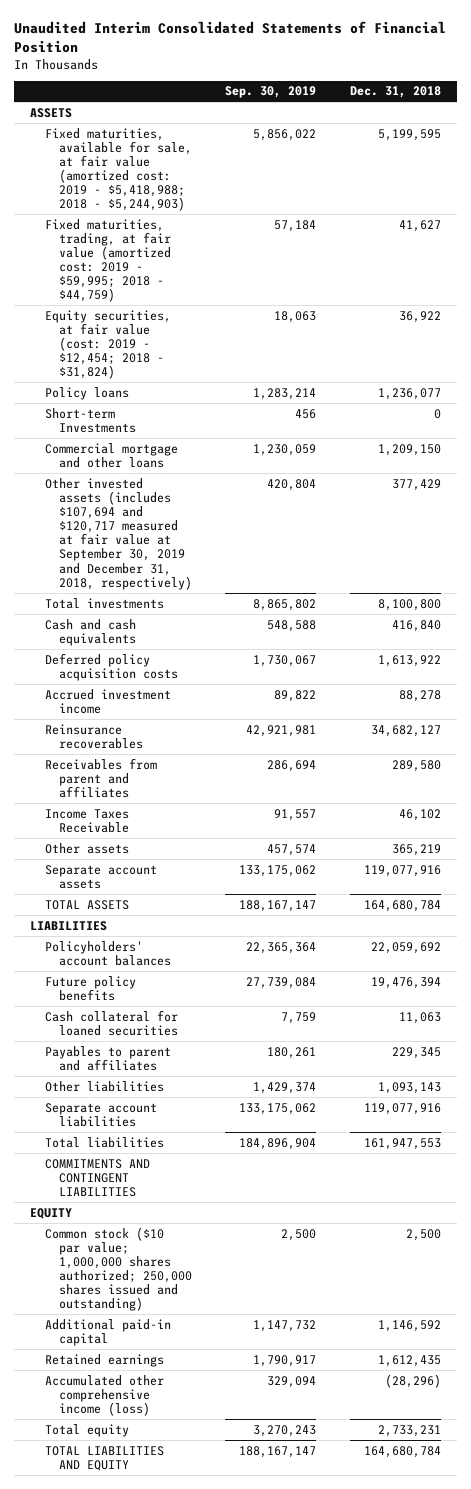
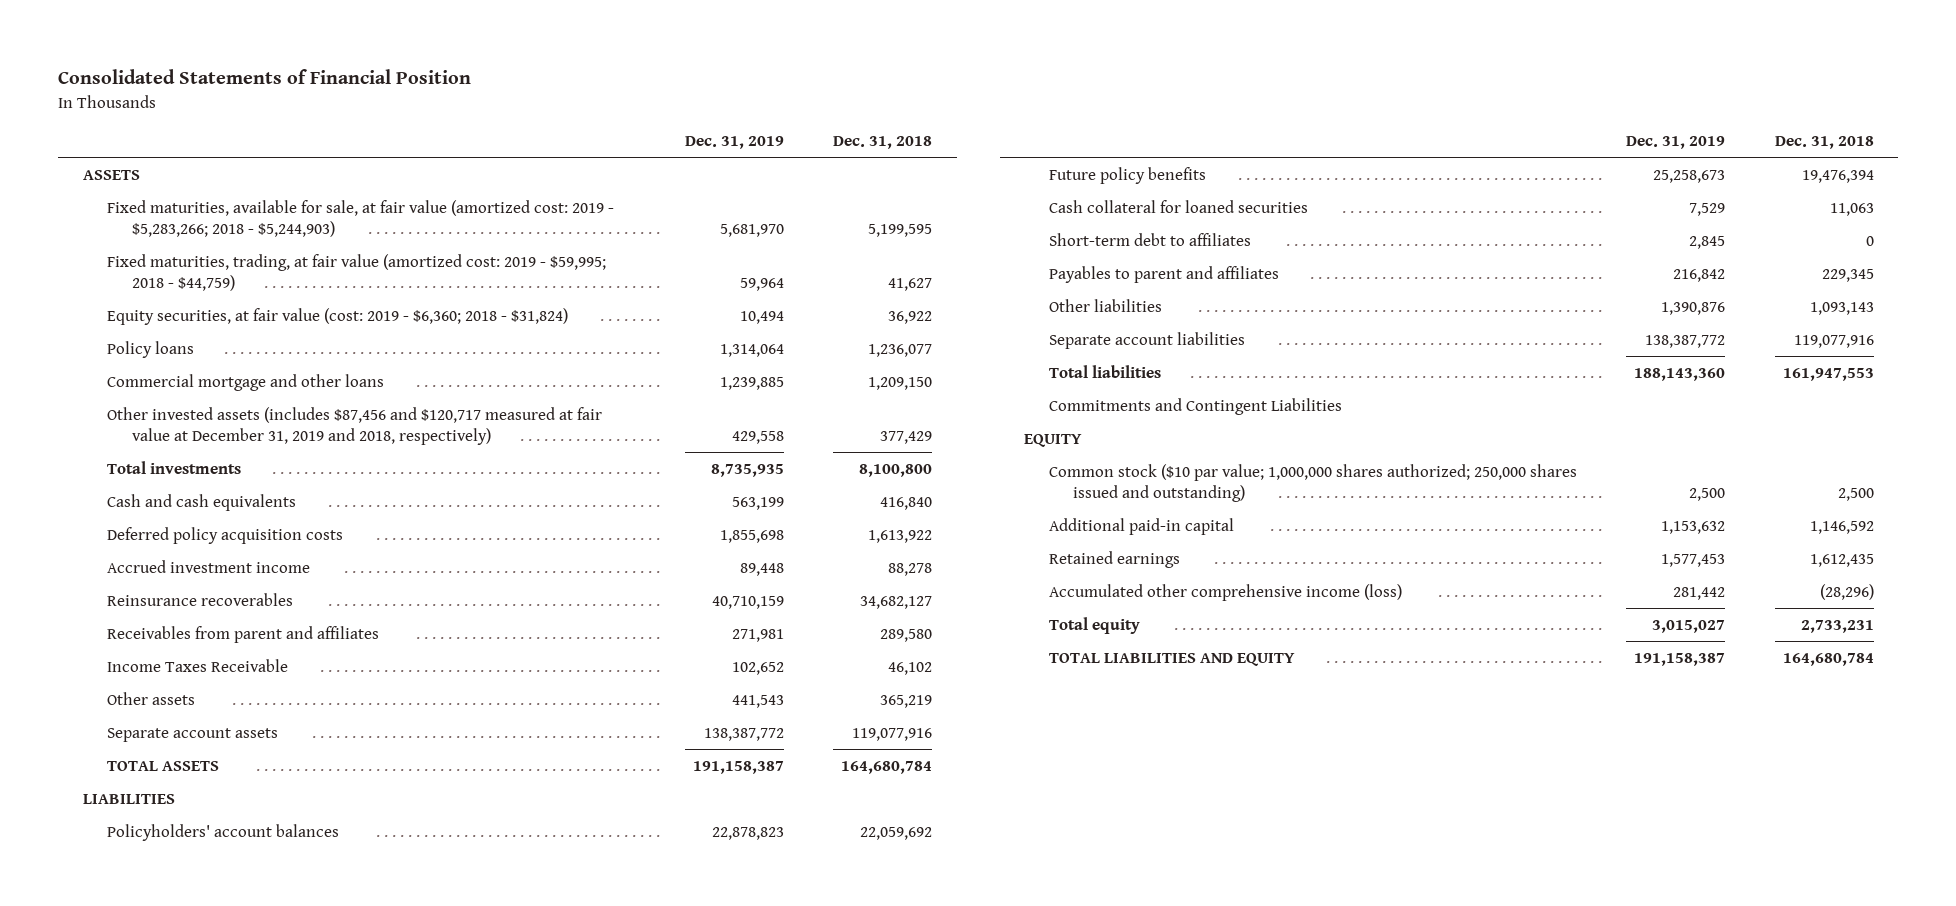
[13,20,446,53] Unaudited Interim Consolidated Statements of Financial Position -> [57,69,471,85] Consolidated Statements of Financial Position
[225,86,317,99] Sep. 30, 2019 -> none
none -> [684,136,784,150] Dec. 31, 2019
[44,127,192,212] Fixed maturities, available for sale, at fair value (amortized cost: 2019 - $5,418,988; 2018 - $5,244,903) -> [107,199,615,237] Fixed maturities, available for sale, at fair value (amortized cost: 2019 - $5,283,266; 2018 - $5,244,903)
[44,309,171,380] Equity securities, at fair value (cost: 2019 - $12,454; 2018 - $31,824) -> [107,307,569,325] Equity securities, at fair value (cost: 2019 - $6,360; 2018 - $31,824)
[44,407,136,433] Short-term Investments -> none
[44,477,192,590] Other invested assets (includes $107,694 and $120,717 measured at fair value at September 30, 2019 and December 31, 2018, respectively) -> [107,406,603,445] Other invested assets (includes $87,456 and $120,717 measured at fair value at December 31, 2019 and 2018, respectively)
none -> [1048,232,1251,246] Short-term debt to affiliates
[44,1158,150,1197] COMMITMENTS AND CONTINGENT LIABILITIES -> [1048,397,1342,415] Commitments and Contingent Liabilities

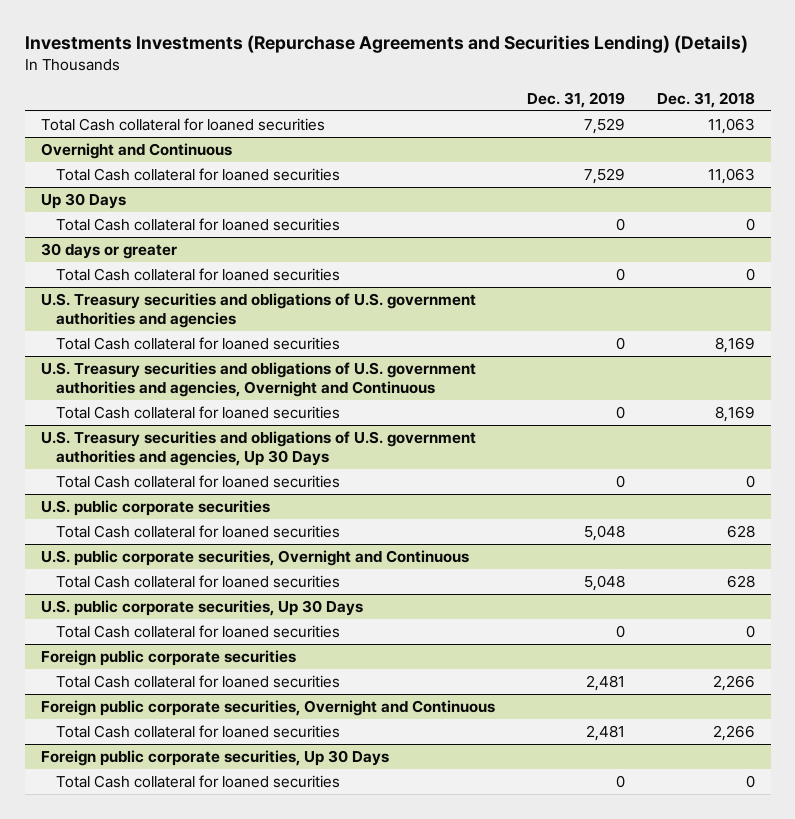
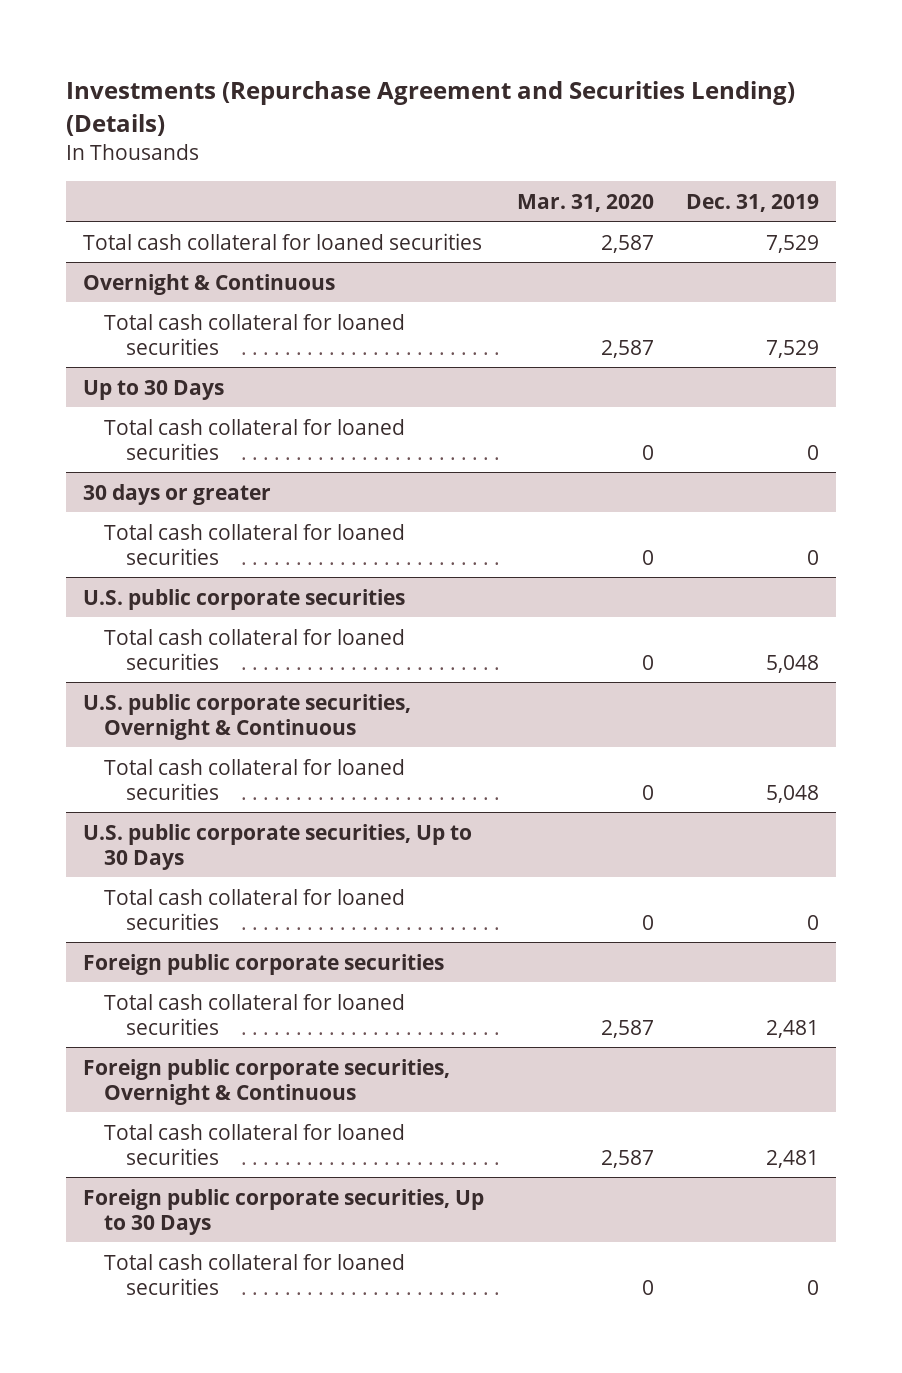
[24,34,748,53] Investments Investments (Repurchase Agreements and Securities Lending) (Details) -> [66,81,796,136] Investments (Repurchase Agreement and Securities Lending) (Details)
[656,91,755,108] Dec. 31, 2018 -> none
none -> [516,193,654,212] Mar. 31, 2020
[40,117,325,131] Total Cash collateral for loaned securities -> [82,232,482,250] Total cash collateral for loaned securities
[40,142,232,159] Overnight and Continuous -> [82,273,335,295] Overnight & Continuous
[55,167,340,181] Total Cash collateral for loaned securities -> [104,313,406,355] Total cash collateral for loaned securities
[40,192,126,209] Up 30 Days -> [82,379,224,400] Up to 30 Days
[55,217,340,231] Total Cash collateral for loaned securities -> [104,418,406,460] Total cash collateral for loaned securities
[40,292,476,329] U.S. Treasury securities and obligations of U.S. government authorities and agencies -> none
[55,336,340,350] Total Cash collateral for loaned securities -> none
[40,361,476,398] U.S. Treasury securities and obligations of U.S. government authorities and agencies, Overnight and Continuous -> none
[55,405,340,419] Total Cash collateral for loaned securities -> none
[40,430,476,467] U.S. Treasury securities and obligations of U.S. government authorities and agencies, Up 30 Days -> none
[55,474,340,488] Total Cash collateral for loaned securities -> none
[55,267,340,281] Total Cash collateral for loaned securities -> [104,523,406,565] Total cash collateral for loaned securities
[55,524,340,538] Total Cash collateral for loaned securities -> [104,628,406,670] Total cash collateral for loaned securities
[40,549,469,566] U.S. public corporate securities, Overnight and Continuous -> [82,693,411,740] U.S. public corporate securities, Overnight & Continuous
[55,574,340,588] Total Cash collateral for loaned securities -> [104,758,406,800] Total cash collateral for loaned securities
[40,599,363,616] U.S. public corporate securities, Up 30 Days -> [82,823,472,870] U.S. public corporate securities, Up to 30 Days
[55,624,340,638] Total Cash collateral for loaned securities -> [104,888,406,930] Total cash collateral for loaned securities
[55,674,340,688] Total Cash collateral for loaned securities -> [104,993,406,1035] Total cash collateral for loaned securities
[40,699,495,716] Foreign public corporate securities, Overnight and Continuous -> [82,1058,450,1105] Foreign public corporate securities, Overnight & Continuous
[55,724,340,738] Total Cash collateral for loaned securities -> [104,1123,406,1165] Total cash collateral for loaned securities
[40,749,389,766] Foreign public corporate securities, Up 30 Days -> [82,1188,484,1235] Foreign public corporate securities, Up to 30 Days
[55,774,340,788] Total Cash collateral for loaned securities -> [104,1253,406,1295] Total cash collateral for loaned securities

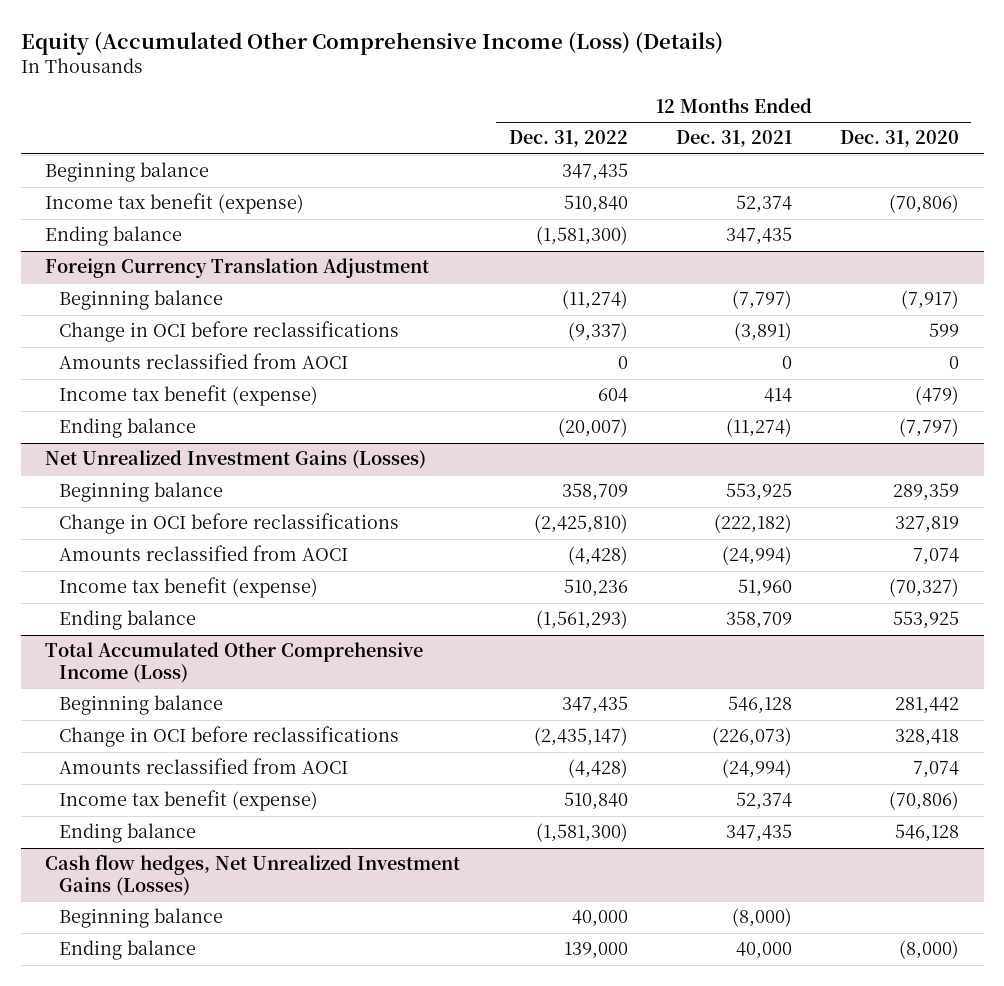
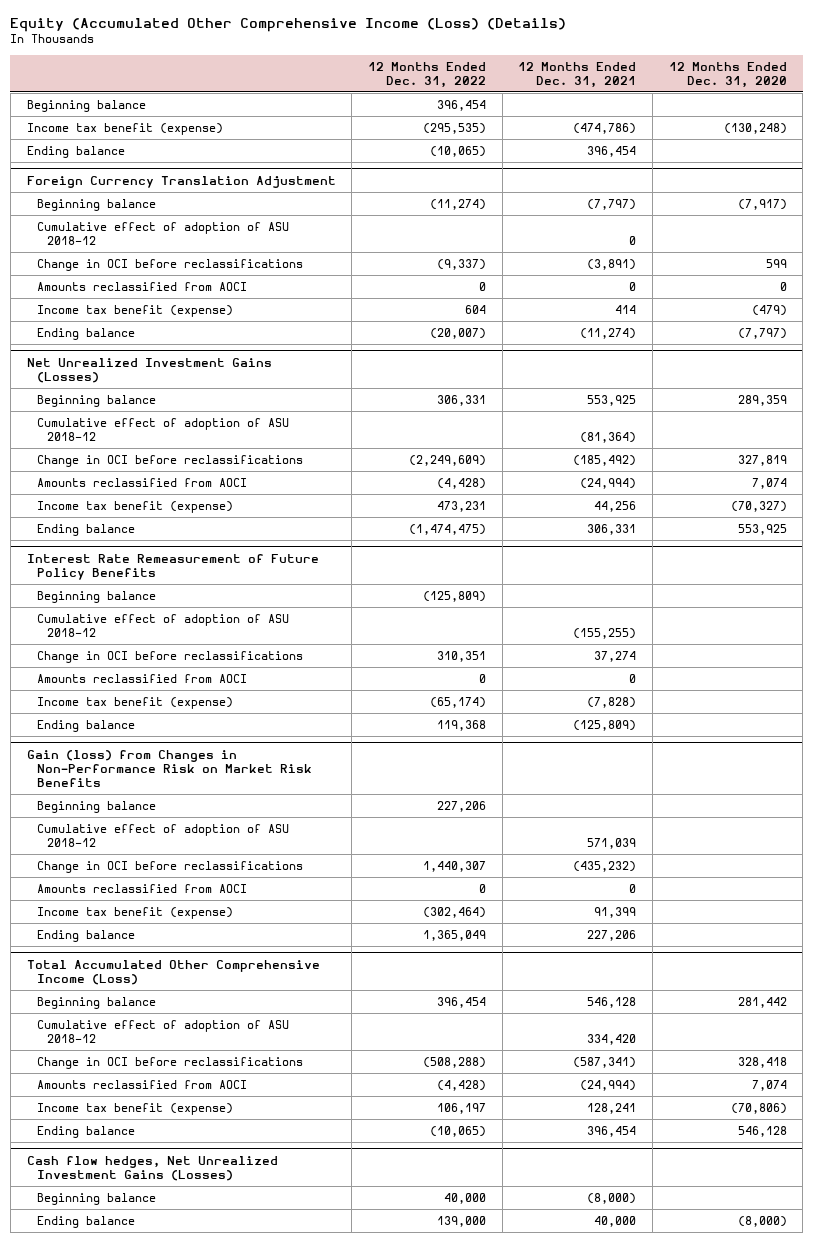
[561,163,628,182] 347,435 -> [436,99,486,111] 396,454
[563,195,628,214] 510,840 -> [422,122,486,134] (295,535)
[735,195,792,214] 52,374 -> [573,122,637,134] (474,786)
[889,194,960,214] (70,806) -> [723,122,787,134] (130,248)
[535,226,628,246] (1,581,300) -> [429,145,486,157] (10,065)
[725,227,792,246] 347,435 -> [587,145,637,157] 396,454
none -> [36,221,289,245] Cumulative effect of adoption of ASU 2018-12
[561,483,628,502] 358,709 -> [436,394,486,406] 306,331
none -> [36,417,289,441] Cumulative effect of adoption of ASU 2018-12
[533,514,628,534] (2,425,810) -> [408,454,486,466] (2,249,609)
[713,514,792,534] (222,182) -> [573,454,637,466] (185,492)
[563,579,628,598] 510,236 -> [436,500,486,512] 473,231
[737,579,792,598] 51,960 -> [594,500,637,512] 44,256
[535,610,628,630] (1,561,293) -> [408,523,486,535] (1,474,475)
[725,611,792,630] 358,709 -> [587,523,637,535] 306,331
none -> [26,553,319,580] Interest Rate Remeasurement of Future Policy Benefits
none -> [36,590,156,603] Beginning balance
none -> [36,613,289,637] Cumulative effect of adoption of ASU 2018-12
none -> [36,650,303,663] Change in OCI before reclassifications
none -> [36,673,247,683] Amounts reclassified from AOCI
none -> [36,696,233,709] Income tax benefit (expense)
none -> [36,719,135,732] Ending balance
none -> [26,749,312,787] Gain (loss) from Changes in Non-Performance Risk on Market Risk Benefits
none -> [36,800,156,813] Beginning balance
none -> [36,823,289,847] Cumulative effect of adoption of ASU 2018-12
none -> [36,860,303,873] Change in OCI before reclassifications
none -> [36,883,247,893] Amounts reclassified from AOCI
none -> [36,906,233,919] Income tax benefit (expense)
none -> [36,929,135,942] Ending balance
[561,696,628,715] 347,435 -> [436,996,486,1008] 396,454
none -> [36,1019,289,1043] Cumulative effect of adoption of ASU 2018-12
[533,727,628,747] (2,435,147) -> [422,1056,486,1068] (508,288)
[711,727,792,747] (226,073) -> [573,1056,637,1068] (587,341)
[563,792,628,811] 510,840 -> [436,1102,486,1114] 106,197
[735,792,792,811] 52,374 -> [587,1102,637,1114] 128,241
[535,823,628,843] (1,581,300) -> [429,1125,486,1137] (10,065)
[725,824,792,843] 347,435 -> [587,1125,637,1137] 396,454

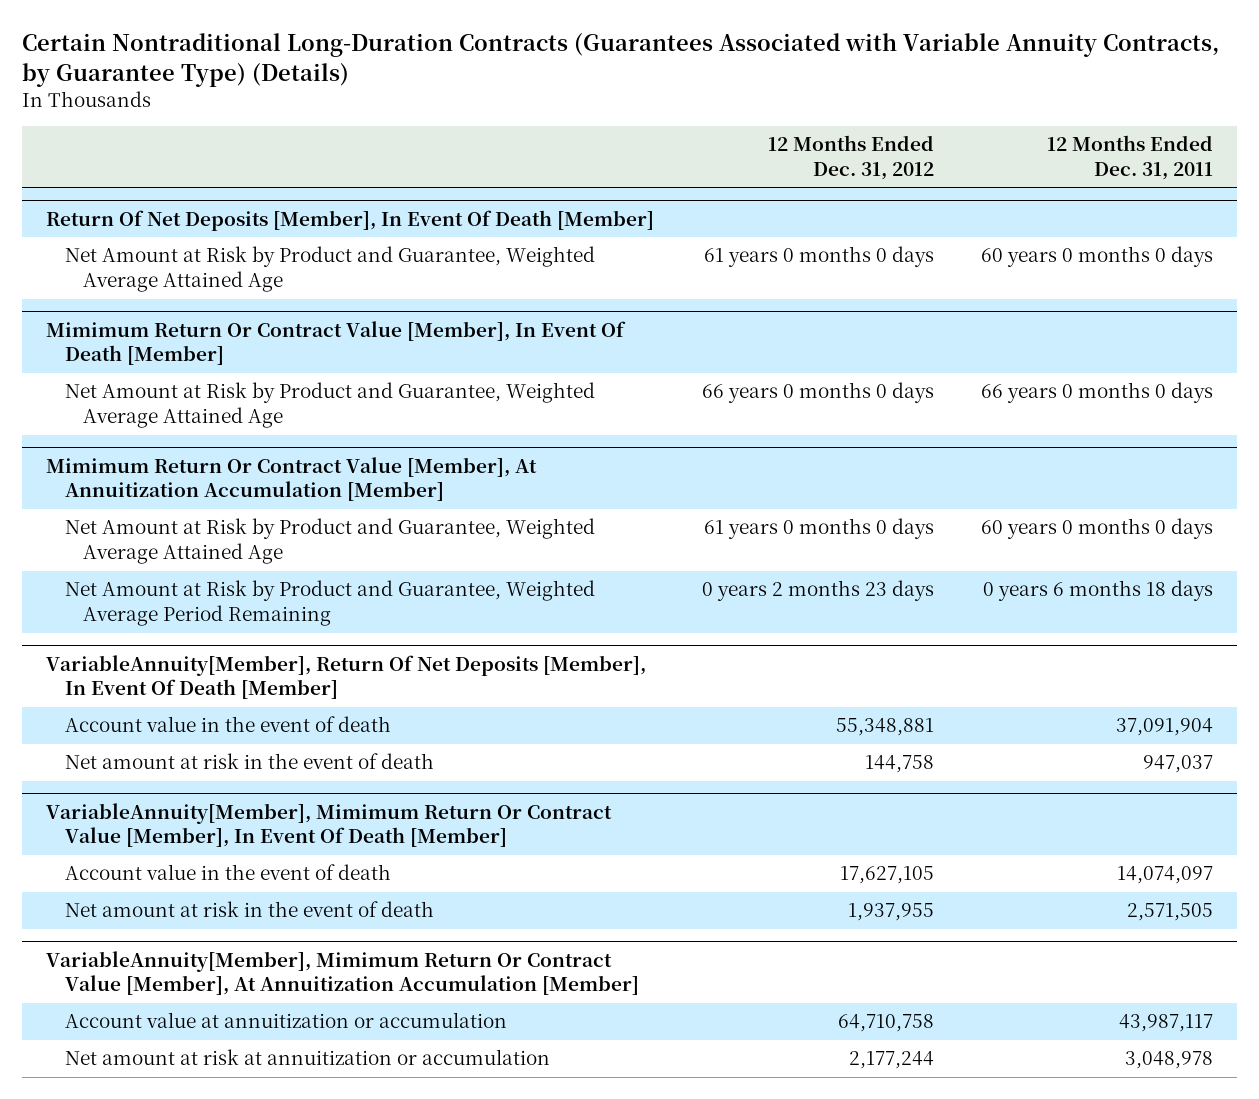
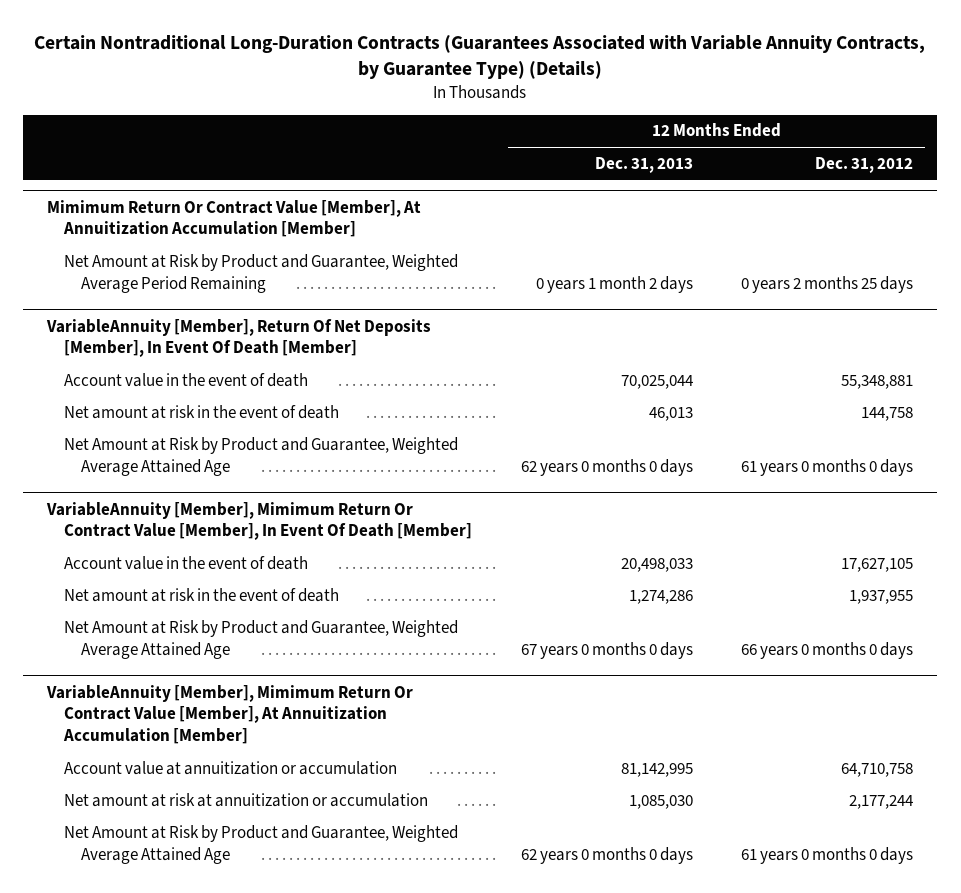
[1047,135,1214,180] 12 Months Ended Dec. 31, 2011 -> none
none -> [594,156,693,173] Dec. 31, 2013
[45,209,654,231] Return Of Net Deposits [Member], In Event Of Death [Member] -> none
[64,246,595,293] Net Amount at Risk by Product and Guarantee, Weighted Average Attained Age -> none
[45,320,626,366] Mimimum Return Or Contract Value [Member], In Event Of Death [Member] -> none
[64,382,595,429] Net Amount at Risk by Product and Guarantee, Weighted Average Attained Age -> none
[64,518,595,565] Net Amount at Risk by Product and Guarantee, Weighted Average Attained Age -> none
[701,580,934,602] 0 years 2 months 23 days -> [741,275,914,293] 0 years 2 months 25 days
[45,654,646,700] VariableAnnuity[Member], Return Of Net Deposits [Member], In Event Of Death [Member] -> [46,318,432,358] VariableAnnuity [Member], Return Of Net Deposits [Member], In Event Of Death [Member]
none -> [63,436,458,476] Net Amount at Risk by Product and Guarantee, Weighted Average Attained Age
[45,802,612,848] VariableAnnuity[Member], Mimimum Return Or Contract Value [Member], In Event Of Death [Member] -> [46,501,472,541] VariableAnnuity [Member], Mimimum Return Or Contract Value [Member], In Event Of Death [Member]
none -> [63,619,458,659] Net Amount at Risk by Product and Guarantee, Weighted Average Attained Age
[45,950,639,996] VariableAnnuity[Member], Mimimum Return Or Contract Value [Member], At Annuitization Accumulation [Member] -> [46,684,414,745] VariableAnnuity [Member], Mimimum Return Or Contract Value [Member], At Annuitization Accumulation [Member]
none -> [63,824,458,864] Net Amount at Risk by Product and Guarantee, Weighted Average Attained Age

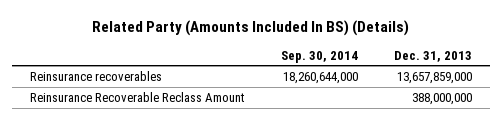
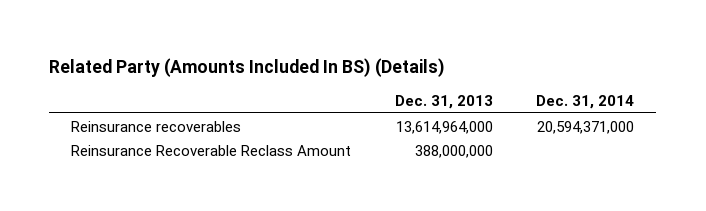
[280,50,358,63] Sep. 30, 2014 -> none
none -> [536,94,635,109] Dec. 31, 2014
[396,71,472,84] 13,657,859,000 -> [395,120,493,134] 13,614,964,000

